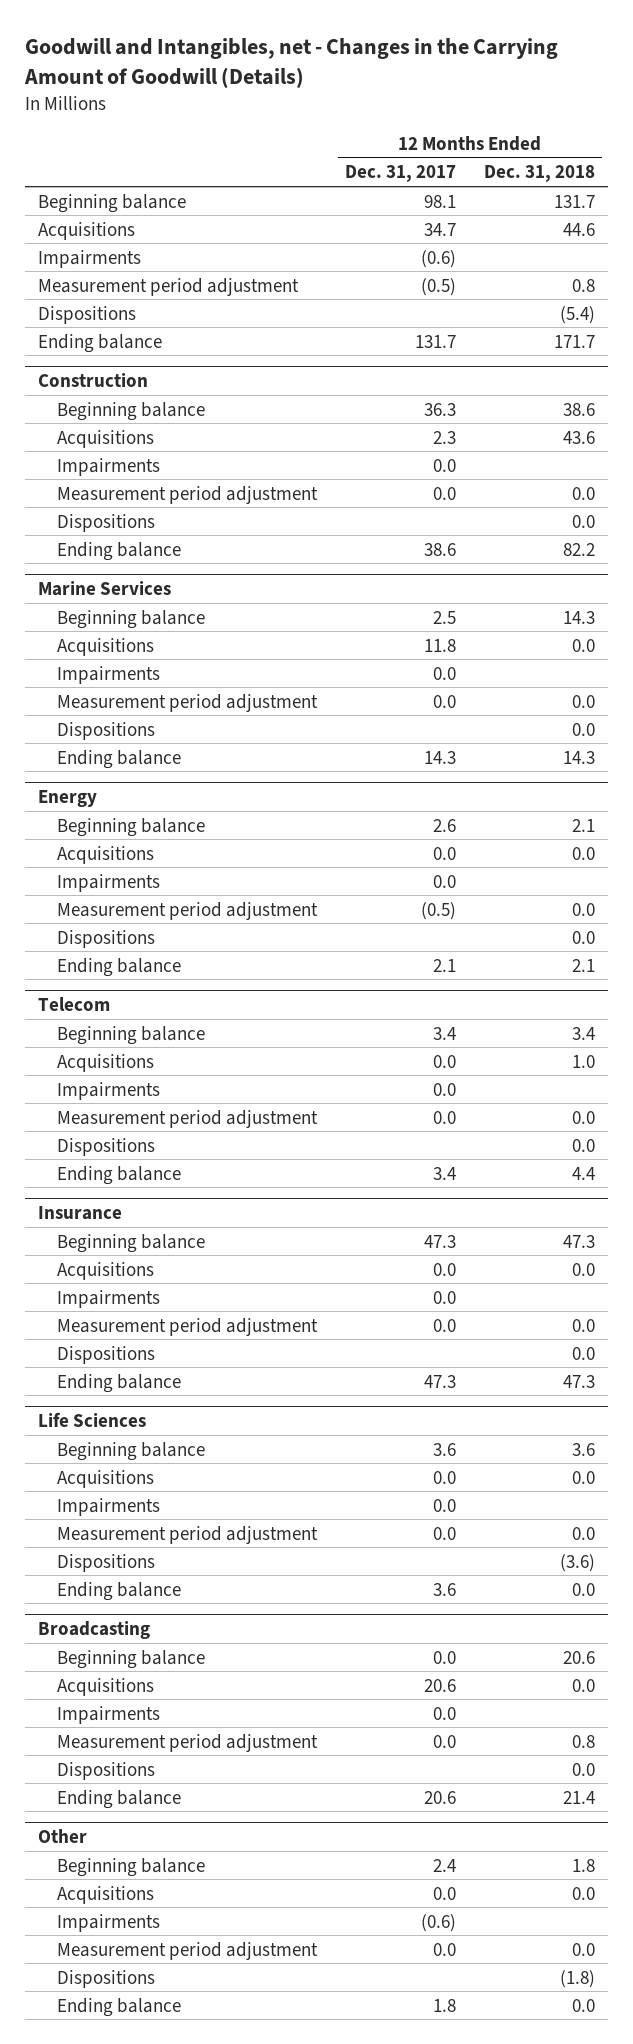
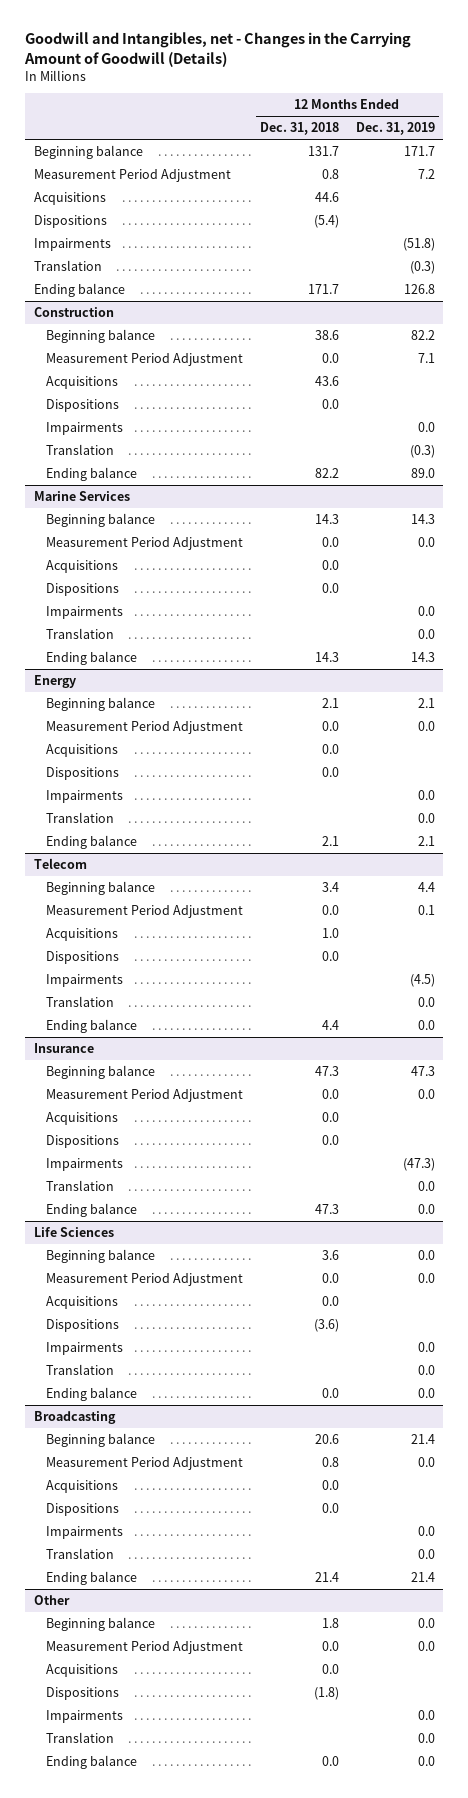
[345,165,457,183] Dec. 31, 2017 -> none
none -> [355,122,435,136] Dec. 31, 2019
none -> [33,169,231,183] Measurement Period Adjustment
[38,277,300,296] Measurement period adjustment -> none
[38,249,142,268] Impairments -> [33,238,111,252] Impairments
none -> [33,260,102,272] Translation
none -> [45,353,243,367] Measurement Period Adjustment
[57,485,319,504] Measurement period adjustment -> none
[57,457,161,476] Impairments -> [45,422,123,436] Impairments
none -> [45,444,114,456] Translation
none -> [45,537,243,551] Measurement Period Adjustment
[57,693,319,712] Measurement period adjustment -> none
[57,665,161,684] Impairments -> [45,606,123,620] Impairments
none -> [45,628,114,640] Translation
none -> [45,721,243,735] Measurement Period Adjustment
[57,901,319,920] Measurement period adjustment -> none
[57,873,161,892] Impairments -> [45,790,123,804] Impairments
none -> [45,812,114,824] Translation
none -> [45,905,243,919] Measurement Period Adjustment
[57,1109,319,1128] Measurement period adjustment -> none
[57,1081,161,1100] Impairments -> [45,974,123,988] Impairments
none -> [45,996,114,1008] Translation
none -> [45,1089,243,1103] Measurement Period Adjustment
[57,1317,319,1336] Measurement period adjustment -> none
[57,1289,161,1308] Impairments -> [45,1158,123,1172] Impairments
none -> [45,1180,114,1192] Translation
none -> [45,1273,243,1287] Measurement Period Adjustment
[57,1525,319,1544] Measurement period adjustment -> none
[57,1497,161,1516] Impairments -> [45,1342,123,1356] Impairments
none -> [45,1364,114,1376] Translation
none -> [45,1457,243,1471] Measurement Period Adjustment
[57,1733,319,1752] Measurement period adjustment -> none
[57,1705,161,1724] Impairments -> [45,1526,123,1540] Impairments
none -> [45,1548,114,1560] Translation
none -> [45,1641,243,1655] Measurement Period Adjustment
[57,1941,319,1960] Measurement period adjustment -> none
[57,1913,161,1932] Impairments -> [45,1710,123,1724] Impairments
none -> [45,1732,114,1744] Translation

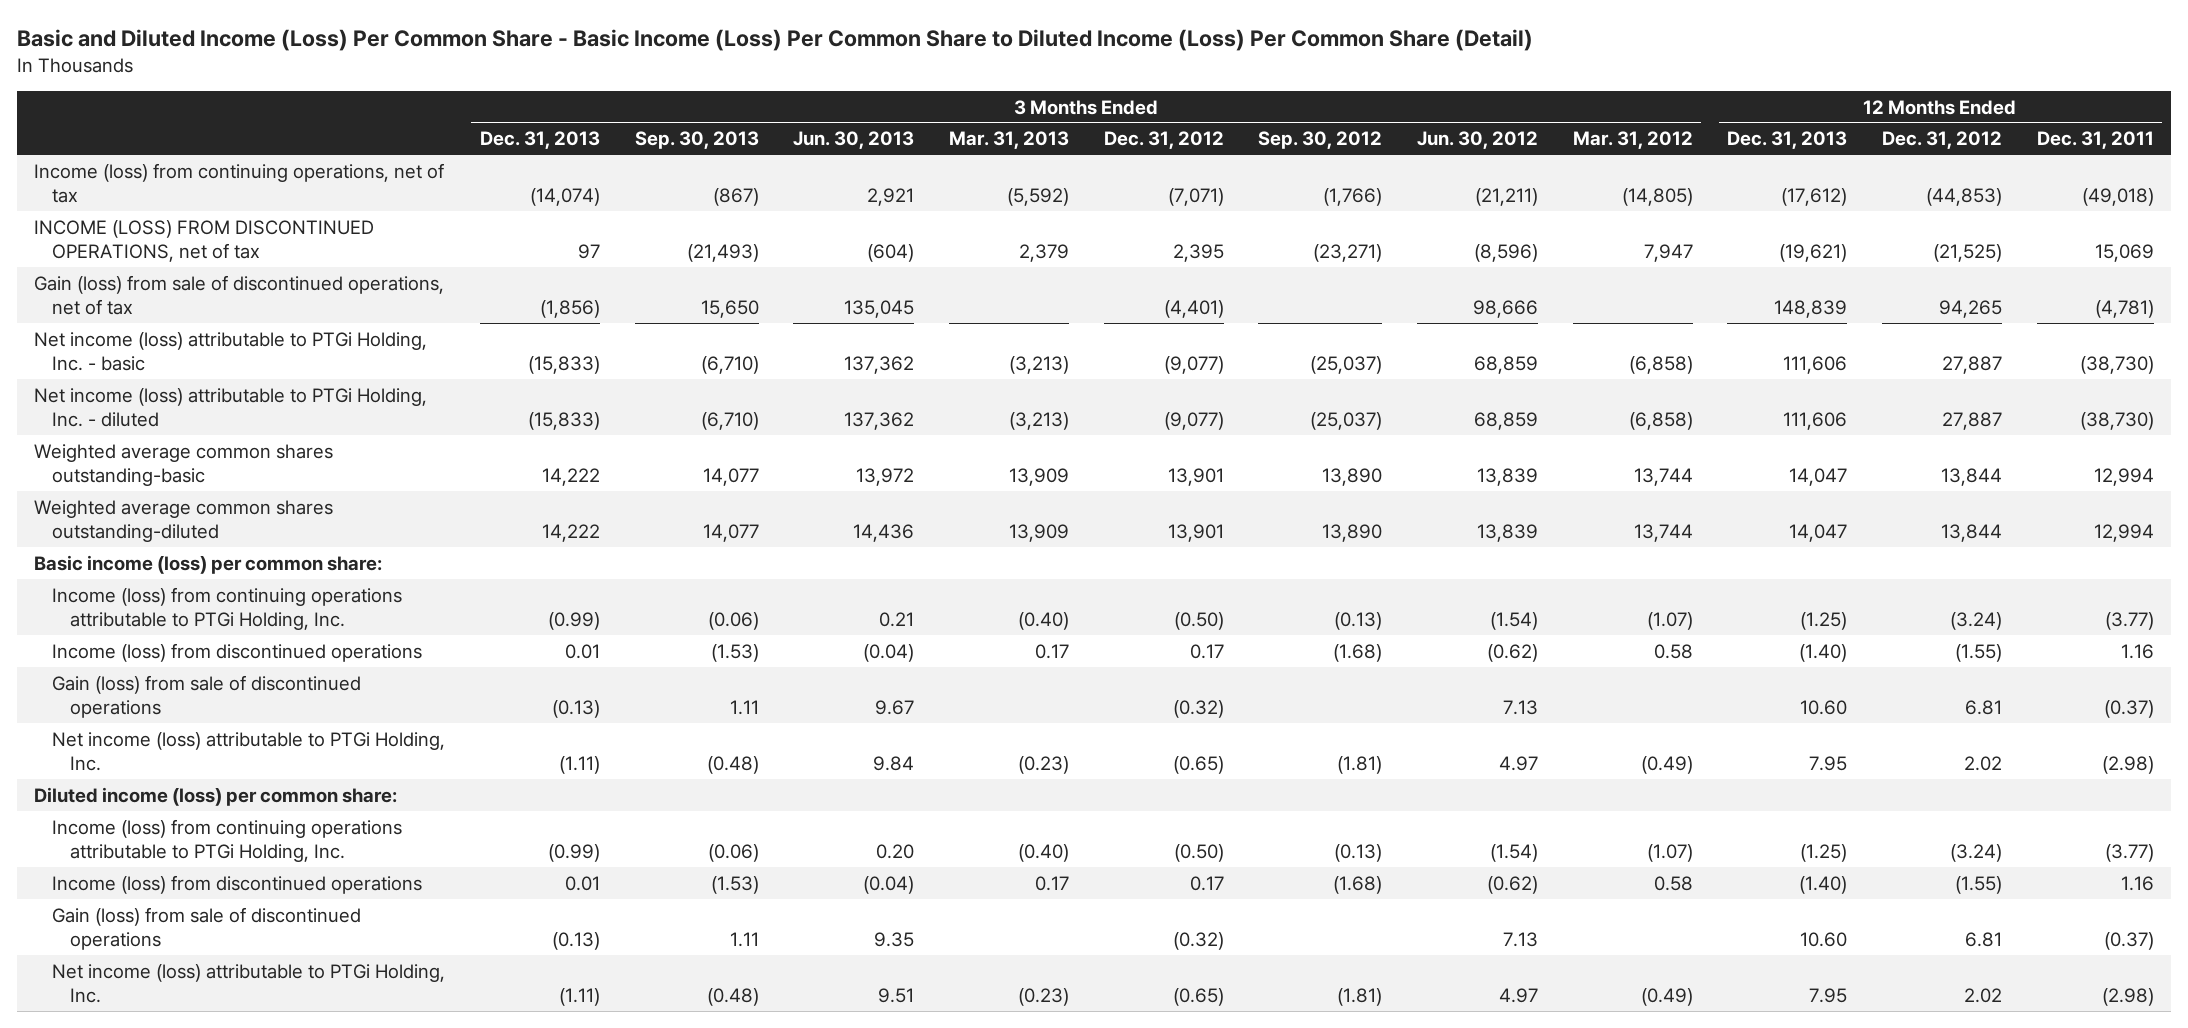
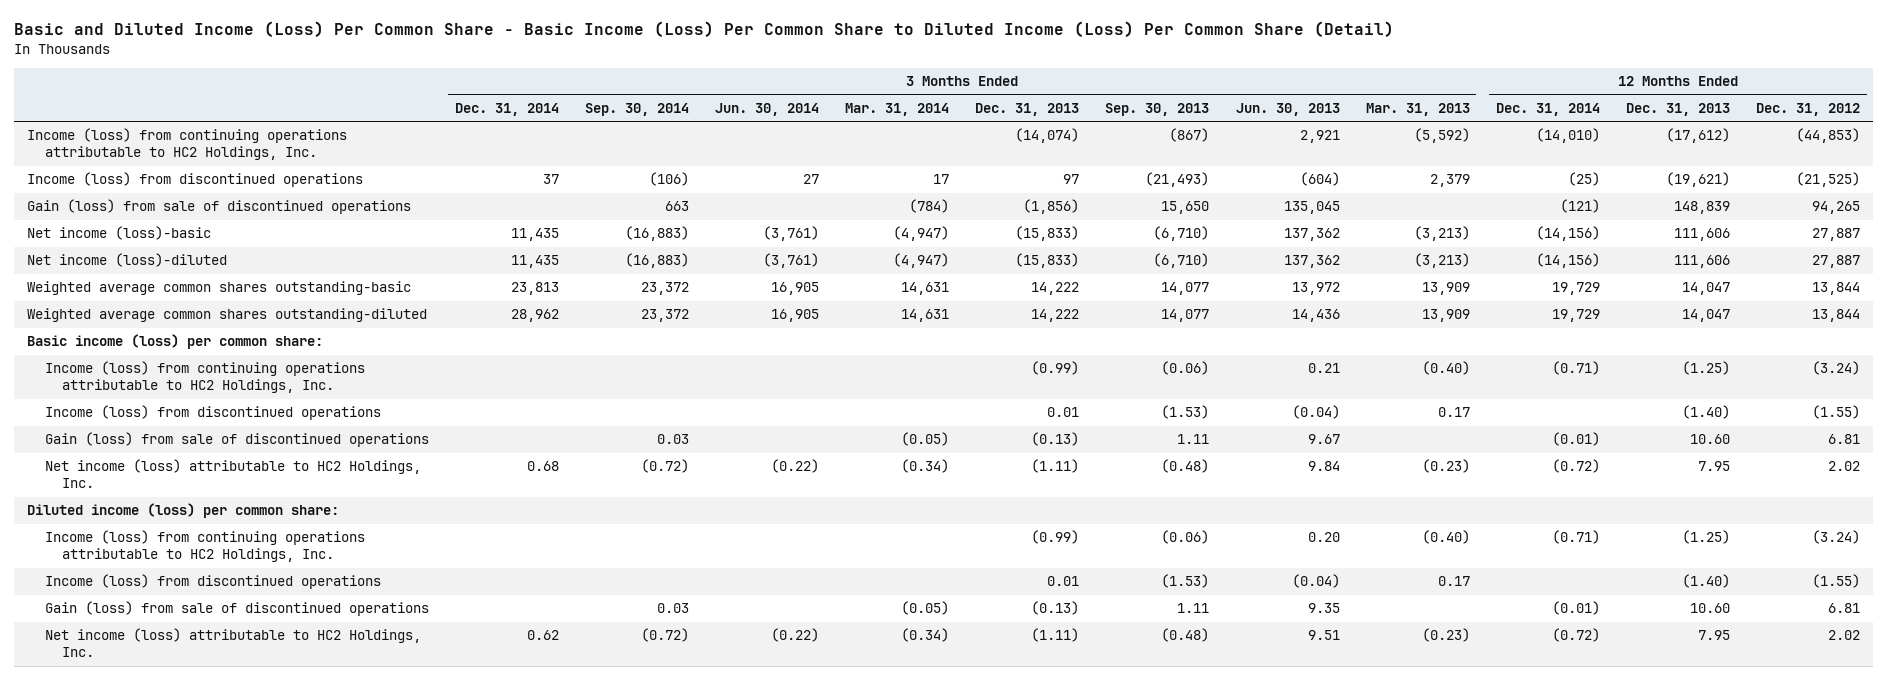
[1103,131,1224,150] Dec. 31, 2012 -> none
[1258,131,1383,150] Sep. 30, 2012 -> none
[1416,131,1538,150] Jun. 30, 2012 -> none
[1572,131,1693,150] Mar. 31, 2012 -> none
[2036,131,2154,150] Dec. 31, 2011 -> none
none -> [454,102,559,116] Dec. 31, 2014
none -> [584,102,689,116] Sep. 30, 2014
none -> [715,102,820,116] Jun. 30, 2014
none -> [845,102,950,116] Mar. 31, 2014
none -> [1495,102,1600,116] Dec. 31, 2014
[34,162,445,203] Income (loss) from continuing operations, net of tax -> [27,128,348,161] Income (loss) from continuing operations attributable to HC2 Holdings, Inc.
[34,219,375,262] INCOME (LOSS) FROM DISCONTINUED OPERATIONS, net of tax -> [27,172,364,188] Income (loss) from discontinued operations
[34,274,445,315] Gain (loss) from sale of discontinued operations, net of tax -> [27,199,412,215] Gain (loss) from sale of discontinued operations
[34,331,428,371] Net income (loss) attributable to PTGi Holding, Inc. - basic -> [27,226,212,241] Net income (loss)-basic
[34,387,428,427] Net income (loss) attributable to PTGi Holding, Inc. - diluted -> [27,253,228,268] Net income (loss)-diluted
[52,586,403,630] Income (loss) from continuing operations attributable to PTGi Holding, Inc. -> [44,361,365,394] Income (loss) from continuing operations attributable to HC2 Holdings, Inc.
[52,731,446,771] Net income (loss) attributable to PTGi Holding, Inc. -> [44,459,421,489] Net income (loss) attributable to HC2 Holdings, Inc.
[52,818,403,862] Income (loss) from continuing operations attributable to PTGi Holding, Inc. -> [44,530,365,563] Income (loss) from continuing operations attributable to HC2 Holdings, Inc.
[52,963,446,1003] Net income (loss) attributable to PTGi Holding, Inc. -> [44,628,421,658] Net income (loss) attributable to HC2 Holdings, Inc.

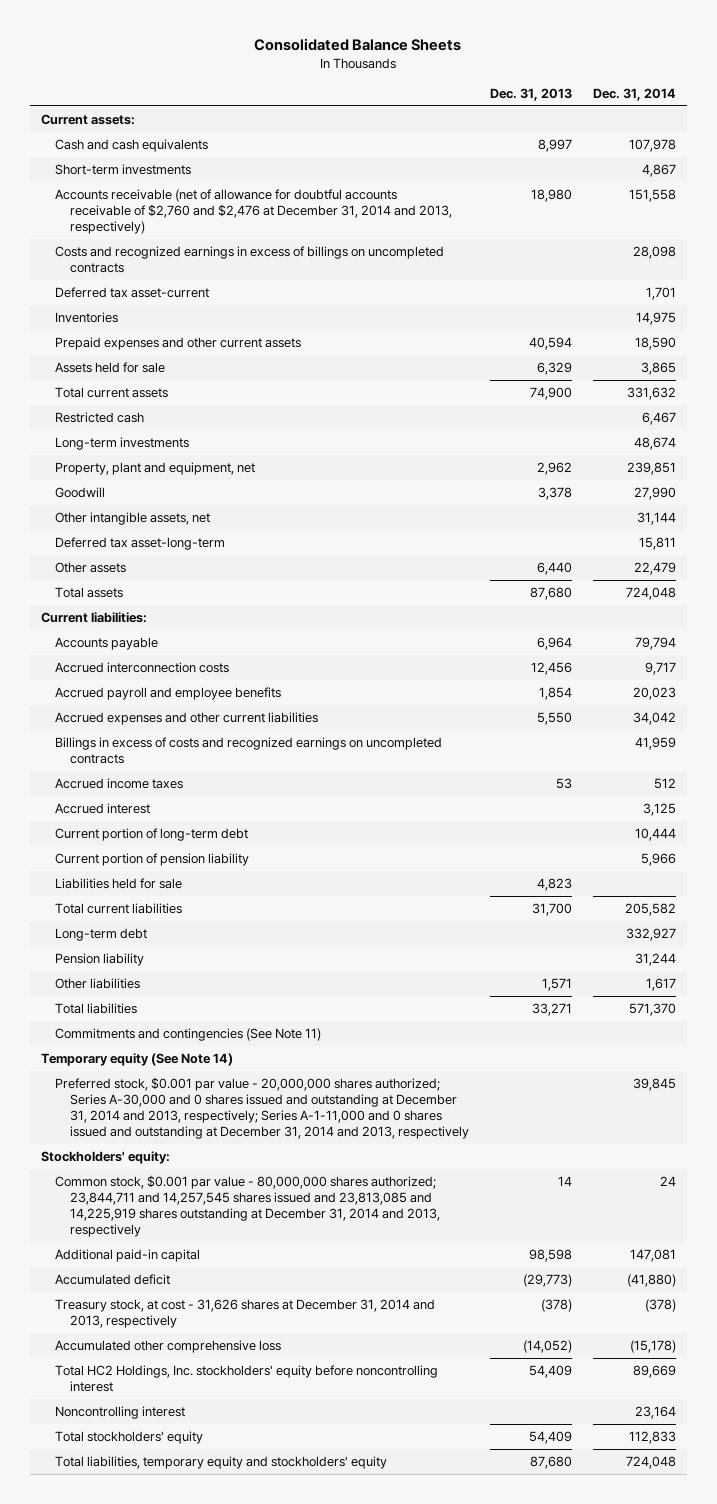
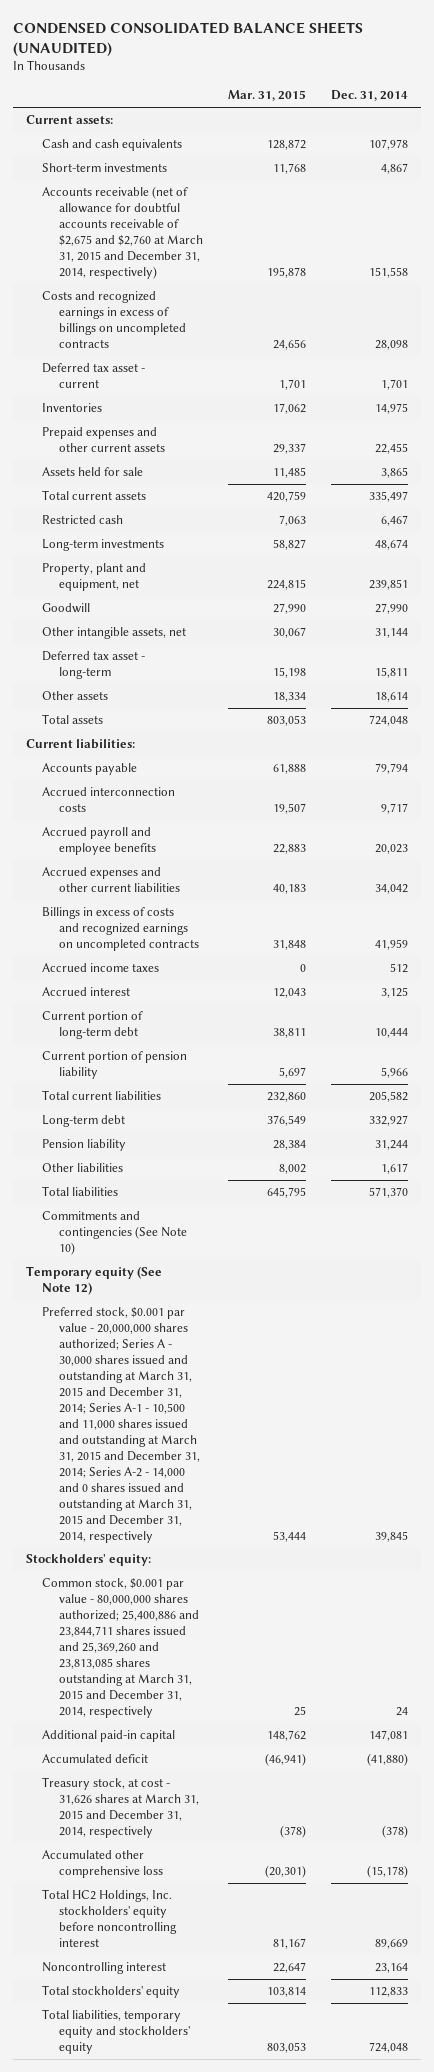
[254,38,462,52] Consolidated Balance Sheets -> [13,22,364,58] CONDENSED CONSOLIDATED BALANCE SHEETS (UNAUDITED)
[490,87,573,101] Dec. 31, 2013 -> none
none -> [228,90,307,102] Mar. 31, 2015
[55,189,453,234] Accounts receivable (net of allowance for doubtful accounts receivable of $2,760 and $2,476 at December 31, 2014 and 2013, respectively) -> [42,186,203,279] Accounts receivable (net of allowance for doubtful accounts receivable of $2,675 and $2,760 at March 31, 2015 and December 31, 2014, respectively)
[55,287,210,299] Deferred tax asset-current -> [42,363,146,389] Deferred tax asset - current
[635,337,677,351] 18,590 -> [375,443,409,455] 22,455
[627,387,677,401] 331,632 -> [369,491,409,503] 335,497
[55,537,226,551] Deferred tax asset-long-term -> [42,651,146,680] Deferred tax asset - long-term
[634,562,677,576] 22,479 -> [375,692,409,703] 18,614
[55,878,183,890] Liabilities held for sale -> none
[55,1028,322,1042] Commitments and contingencies (See Note 11) -> [42,1211,187,1256] Commitments and contingencies (See Note 10)
[40,1053,233,1067] Temporary equity (See Note 14) -> [25,1266,162,1296] Temporary equity (See Note 12)
[55,1077,470,1139] Preferred stock, $0.001 par value - 20,000,000 shares authorized; Series A-30,000 and 0 shares issued and outstanding at December 31, 2014 and 2013, respectively; Series A-1-11,000 and 0 shares issued and outstanding at December 31, 2014 and 2013, respectively -> [42,1307,200,1543] Preferred stock, $0.001 par value - 20,000,000 shares authorized; Series A - 30,000 shares issued and outstanding at March 31, 2015 and December 31, 2014; Series A-1 - 10,500 and 11,000 shares issued and outstanding at March 31, 2015 and December 31, 2014; Series A-2 - 14,000 and 0 shares issued and outstanding at March 31, 2015 and December 31, 2014, respectively
[55,1175,441,1237] Common stock, $0.001 par value - 80,000,000 shares authorized; 23,844,711 and 14,257,545 shares issued and 23,813,085 and 14,225,919 shares outstanding at December 31, 2014 and 2013, respectively -> [42,1578,199,1718] Common stock, $0.001 par value - 80,000,000 shares authorized; 25,400,886 and 23,844,711 shares issued and 25,369,260 and 23,813,085 shares outstanding at March 31, 2015 and December 31, 2014, respectively
[55,1299,436,1329] Treasury stock, at cost - 31,626 shares at December 31, 2014 and 2013, respectively -> [42,1777,199,1839] Treasury stock, at cost - 31,626 shares at March 31, 2015 and December 31, 2014, respectively

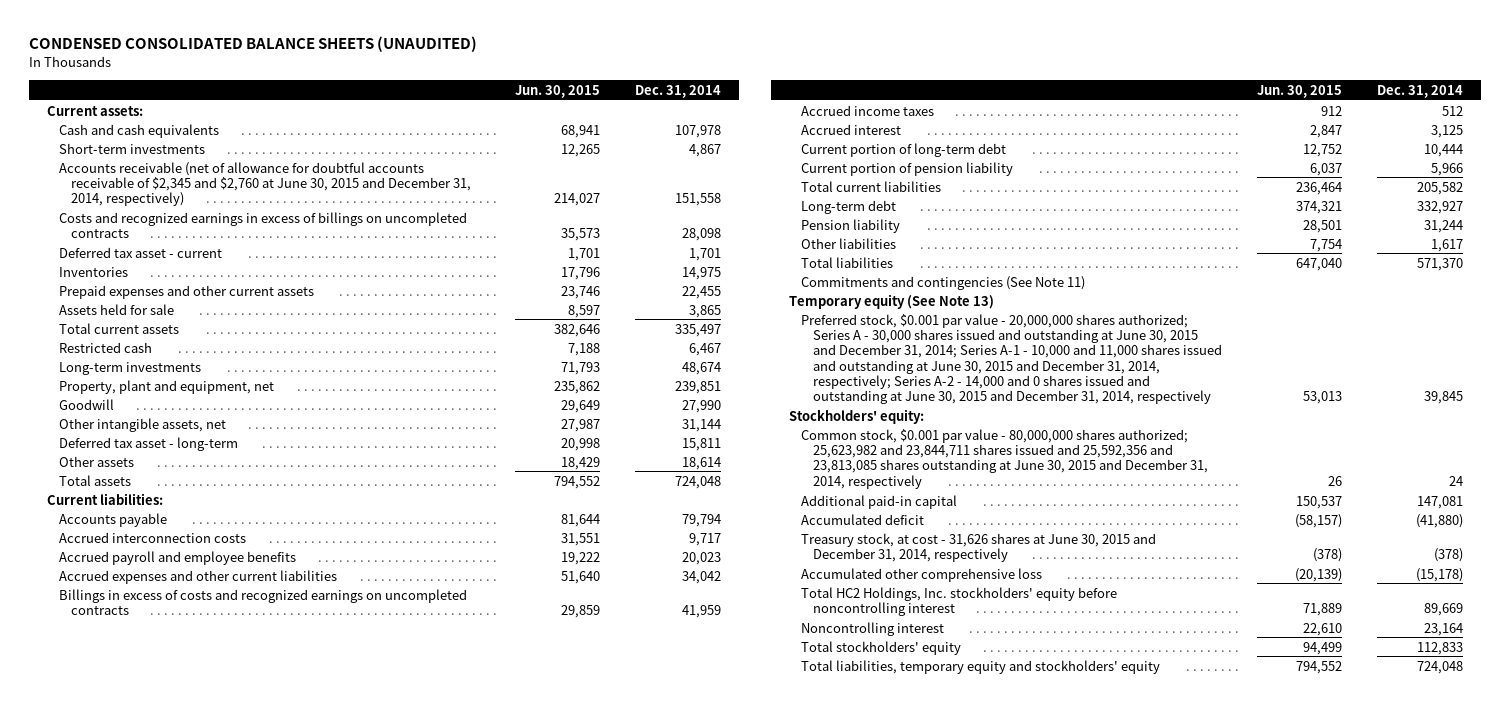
[228,90,307,102] Mar. 31, 2015 -> none
none -> [514,84,600,98] Jun. 30, 2015
[42,186,203,279] Accounts receivable (net of allowance for doubtful accounts receivable of $2,675 and $2,760 at March 31, 2015 and December 31, 2014, respectively) -> [58,161,471,207] Accounts receivable (net of allowance for doubtful accounts receivable of $2,345 and $2,760 at June 30, 2015 and December 31, 2014, respectively)
[42,1211,187,1256] Commitments and contingencies (See Note 10) -> [800,275,1085,290] Commitments and contingencies (See Note 11)
[25,1266,162,1296] Temporary equity (See Note 12) -> [789,293,995,309] Temporary equity (See Note 13)
[42,1307,200,1543] Preferred stock, $0.001 par value - 20,000,000 shares authorized; Series A - 30,000 shares issued and outstanding at March 31, 2015 and December 31, 2014; Series A-1 - 10,500 and 11,000 shares issued and outstanding at March 31, 2015 and December 31, 2014; Series A-2 - 14,000 and 0 shares issued and outstanding at March 31, 2015 and December 31, 2014, respectively -> [800,313,1222,405] Preferred stock, $0.001 par value - 20,000,000 shares authorized; Series A - 30,000 shares issued and outstanding at June 30, 2015 and December 31, 2014; Series A-1 - 10,000 and 11,000 shares issued and outstanding at June 30, 2015 and December 31, 2014, respectively; Series A-2 - 14,000 and 0 shares issued and outstanding at June 30, 2015 and December 31, 2014, respectively
[42,1578,199,1718] Common stock, $0.001 par value - 80,000,000 shares authorized; 25,400,886 and 23,844,711 shares issued and 25,369,260 and 23,813,085 shares outstanding at March 31, 2015 and December 31, 2014, respectively -> [800,428,1208,489] Common stock, $0.001 par value - 80,000,000 shares authorized; 25,623,982 and 23,844,711 shares issued and 25,592,356 and 23,813,085 shares outstanding at June 30, 2015 and December 31, 2014, respectively
[42,1777,199,1839] Treasury stock, at cost - 31,626 shares at March 31, 2015 and December 31, 2014, respectively -> [800,532,1156,562] Treasury stock, at cost - 31,626 shares at June 30, 2015 and December 31, 2014, respectively

